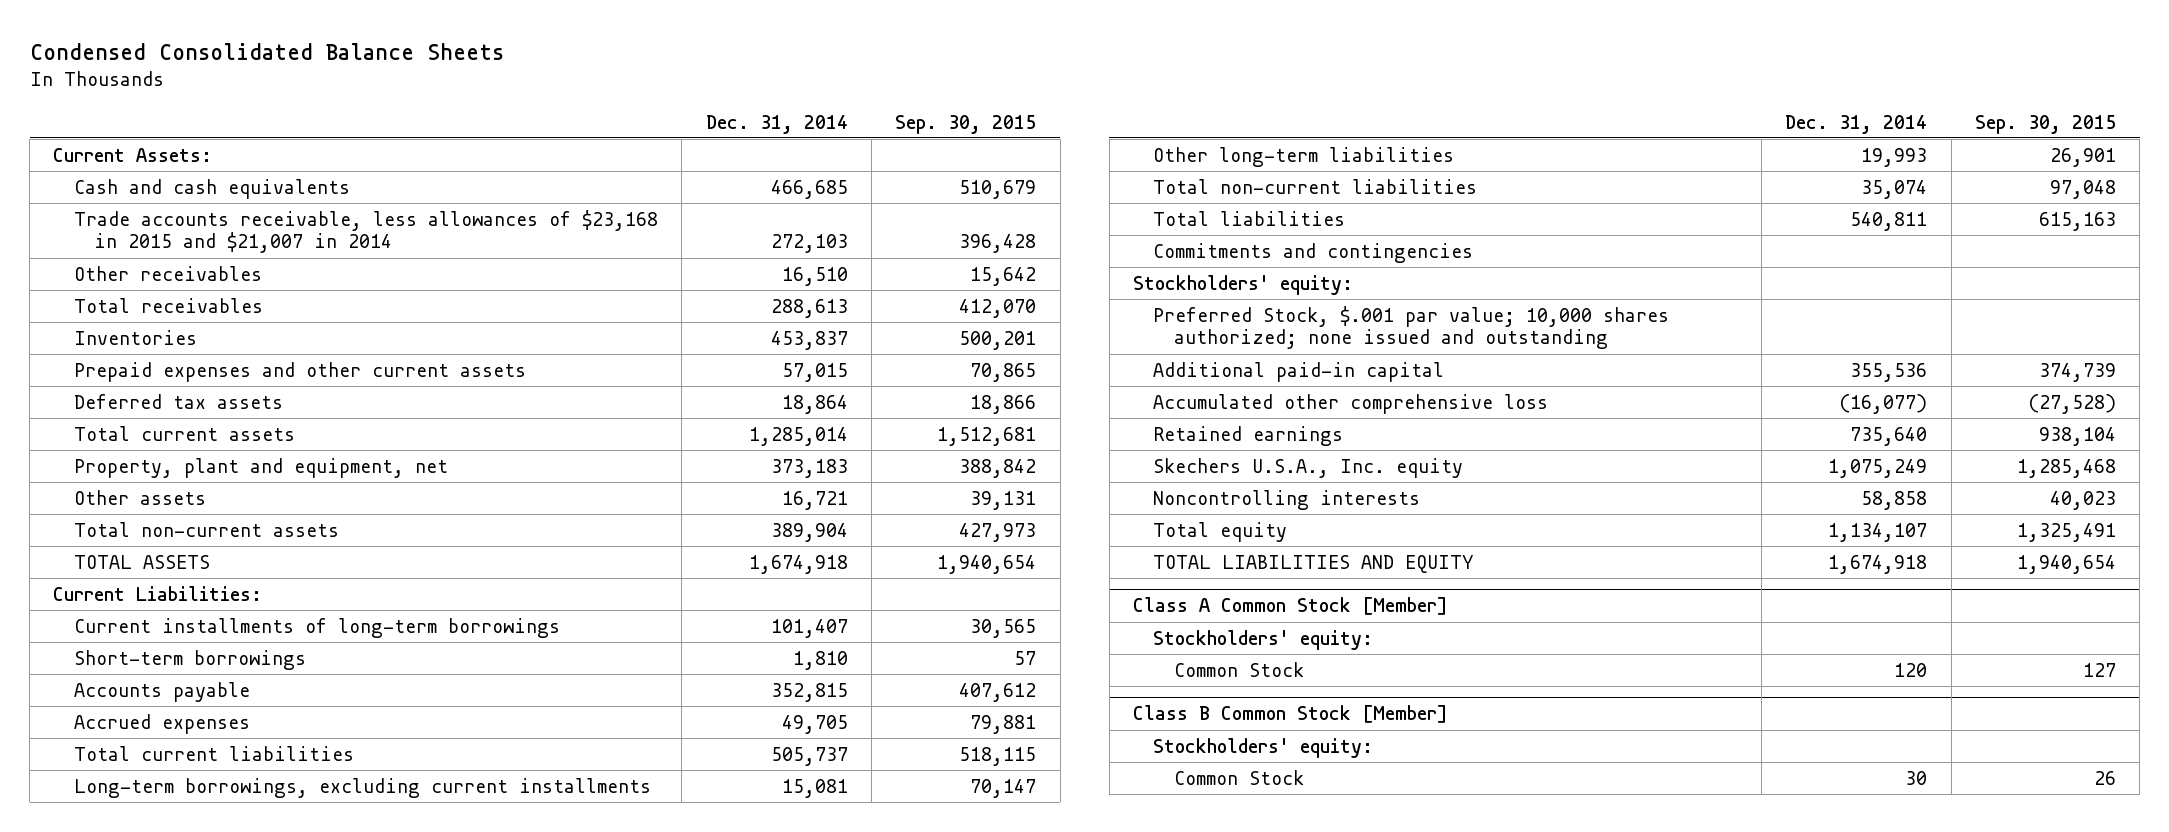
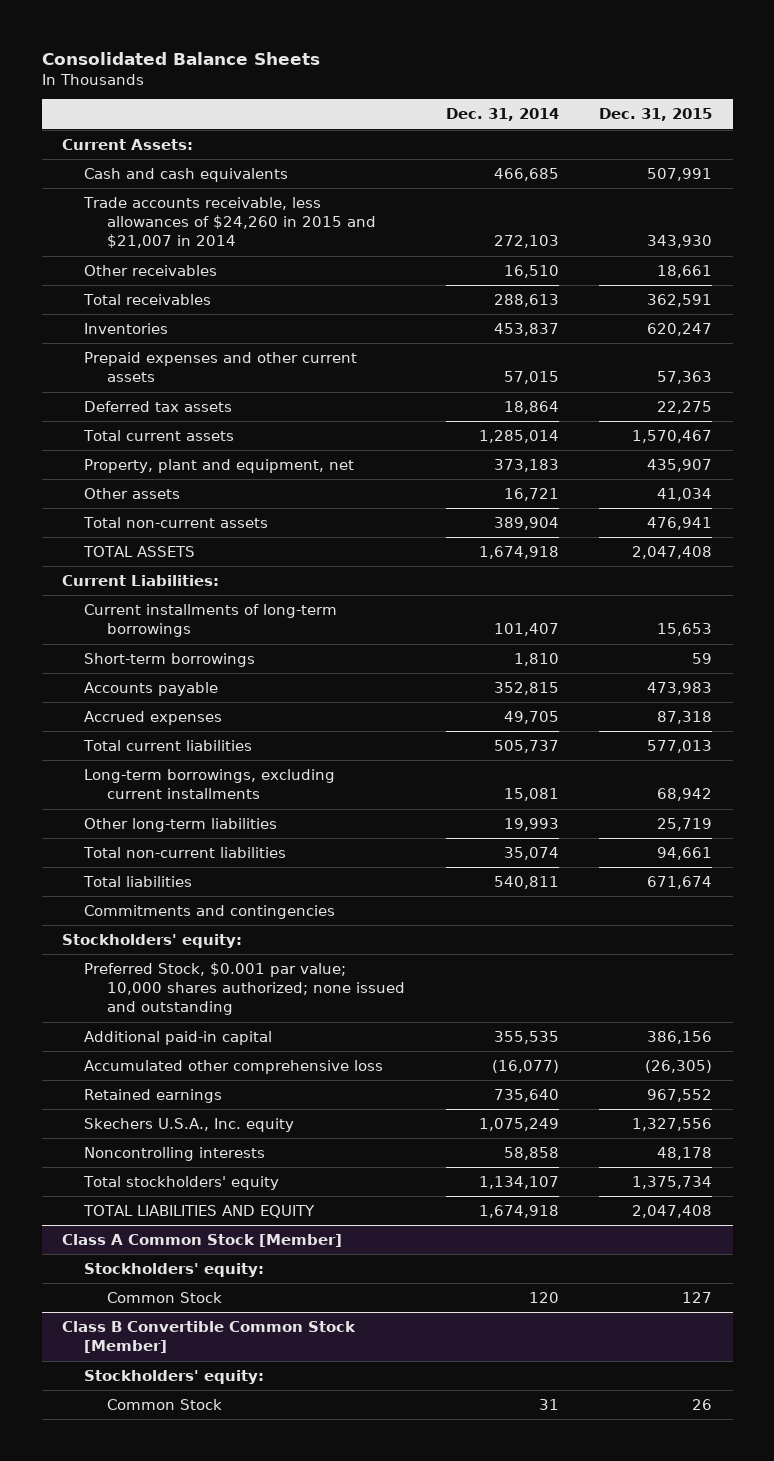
[29,42,504,60] Condensed Consolidated Balance Sheets -> [41,51,320,65] Consolidated Balance Sheets
[895,114,1037,134] Sep. 30, 2015 -> none
none -> [599,108,713,122] Dec. 31, 2015
[73,209,658,254] Trade accounts receivable, less allowances of $23,168 in 2015 and $21,007 in 2014 -> [83,197,376,249] Trade accounts receivable, less allowances of $24,260 in 2015 and $21,007 in 2014
[1153,305,1670,350] Preferred Stock, $.001 par value; 10,000 shares authorized; none issued and outstanding -> [84,962,405,1016] Preferred Stock, $0.001 par value; 10,000 shares authorized; none issued and outstanding
[1850,362,1928,382] 355,536 -> [493,1031,559,1045] 355,535
[1153,521,1288,542] Total equity -> [83,1176,280,1191] Total stockholders' equity
[1133,705,1449,724] Class B Common Stock [Member] -> [61,1321,356,1354] Class B Convertible Common Stock [Member]
[1905,770,1928,785] 30 -> [538,1399,559,1411] 31

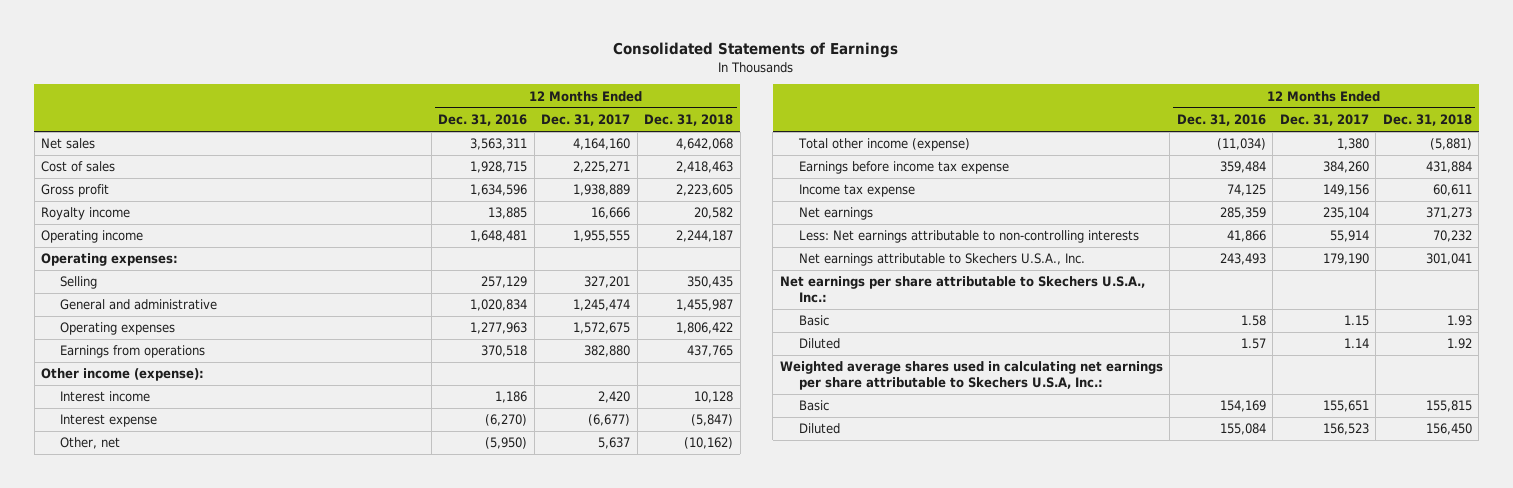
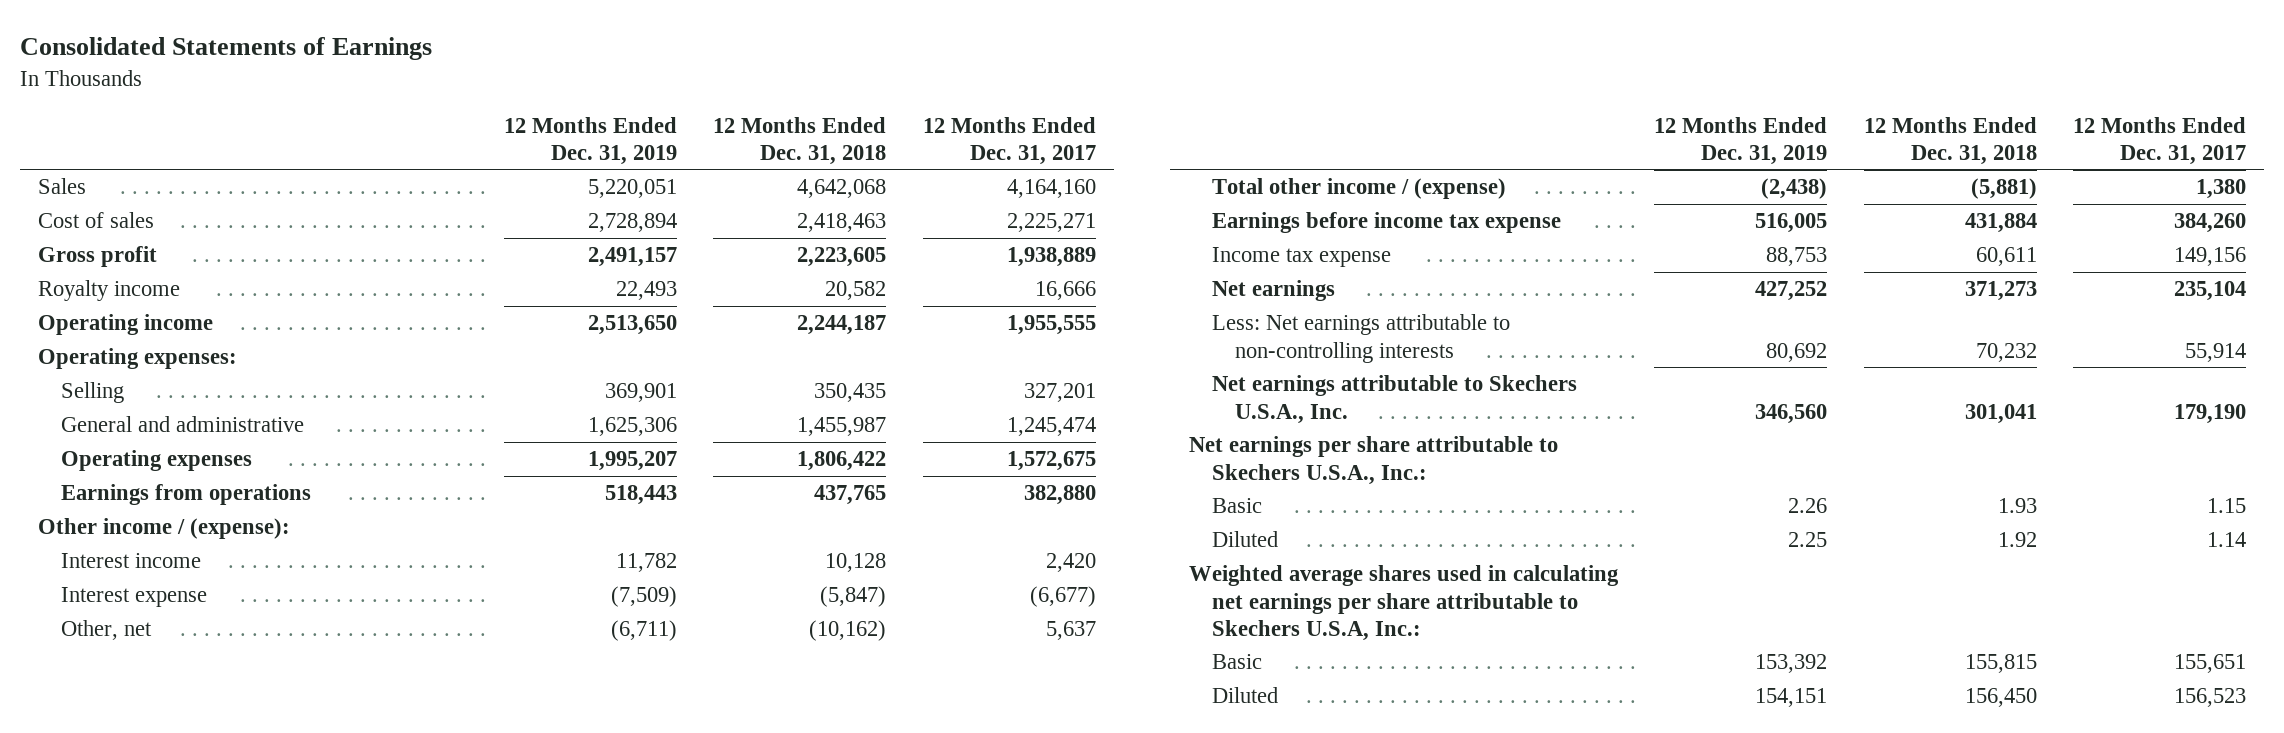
[438,114,528,127] Dec. 31, 2016 -> none
none -> [503,116,677,165] 12 Months Ended Dec. 31, 2019
[41,138,96,150] Net sales -> [38,178,87,195] Sales
[41,368,205,382] Other income (expense): -> [38,518,291,540] Other income / (expense):
[797,138,970,152] Total other income (expense) -> [1211,178,1506,200] Total other income / (expense)

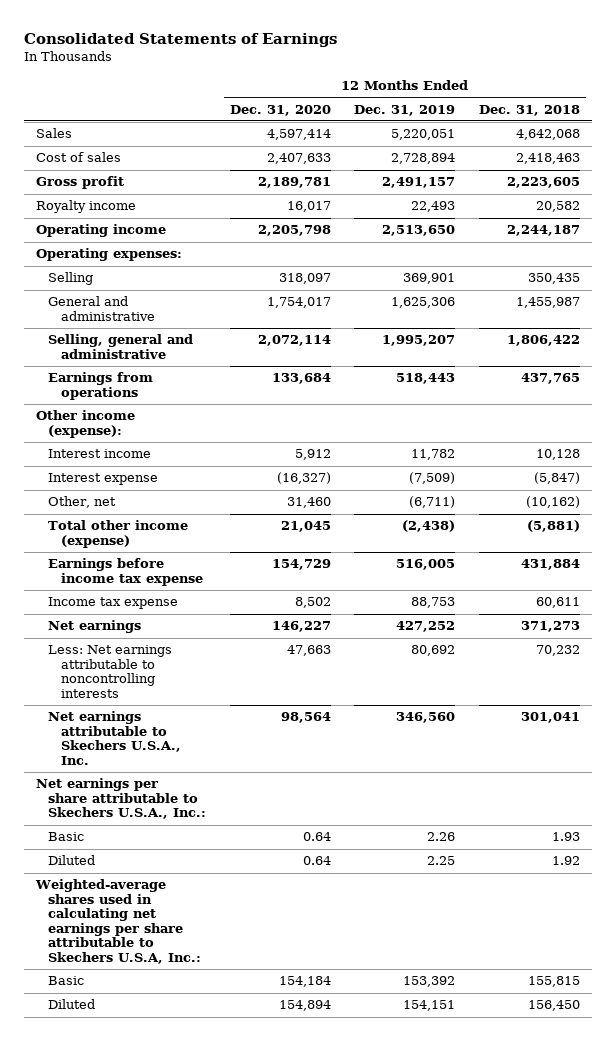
[922,116,1096,165] 12 Months Ended Dec. 31, 2017 -> none
none -> [229,104,331,116] Dec. 31, 2020
[61,450,253,472] Operating expenses -> [48,334,194,359] Selling, general and administrative
[38,518,291,540] Other income / (expense): -> [36,410,136,438] Other income (expense):
[1211,178,1506,200] Total other income / (expense) -> [48,520,189,548] Total other income (expense)
[1211,314,1510,363] Less: Net earnings attributable to non-controlling interests -> [48,645,173,698] Less: Net earnings attributable to noncontrolling interests
[1188,565,1619,641] Weighted average shares used in calculating net earnings per share attributable to Skechers U.S.A, Inc.: -> [35,879,202,964] Weighted-average shares used in calculating net earnings per share attributable to Skechers U.S.A, Inc.:

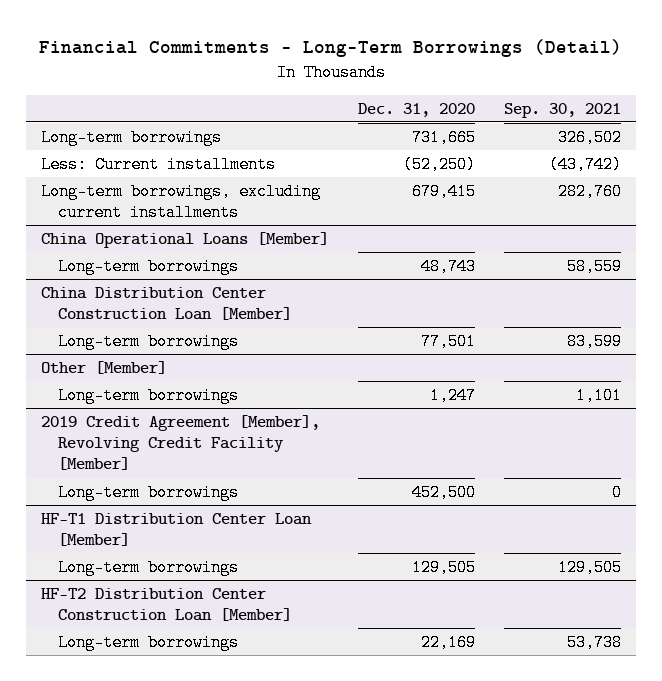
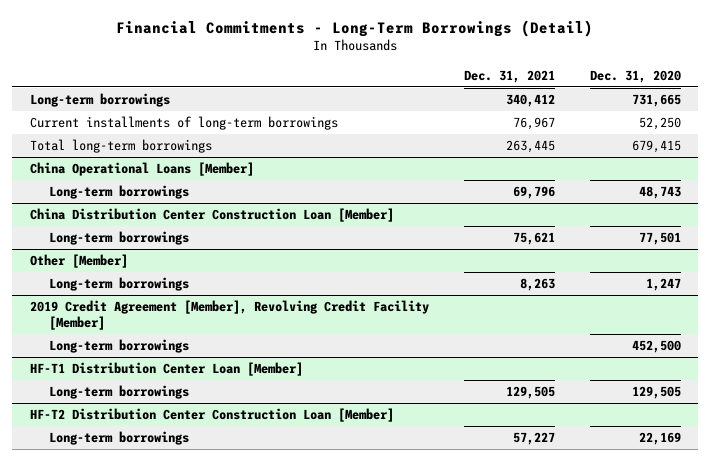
[504,102,622,118] Sep. 30, 2021 -> none
none -> [463,69,555,83] Dec. 31, 2021
[40,155,276,173] Less: Current installments -> [29,116,338,131] Current installments of long-term borrowings
[403,155,477,173] (52,250) -> [638,117,681,131] 52,250
[40,182,321,222] Long-term borrowings, excluding current installments -> [29,139,212,154] Total long-term borrowings

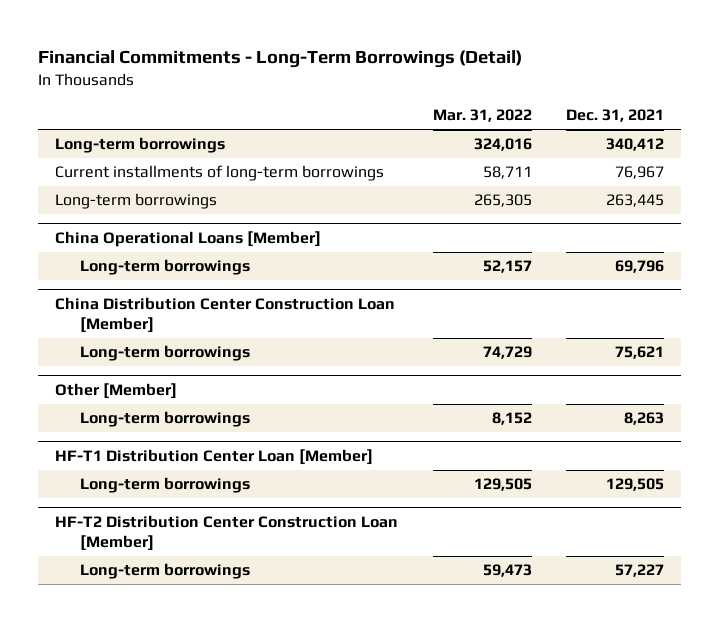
[589,69,681,83] Dec. 31, 2020 -> none
none -> [432,109,532,123] Mar. 31, 2022
[29,139,212,154] Total long-term borrowings -> [55,193,218,210] Long-term borrowings
[29,300,429,330] 2019 Credit Agreement [Member], Revolving Credit Facility [Member] -> none
[49,339,190,354] Long-term borrowings -> none

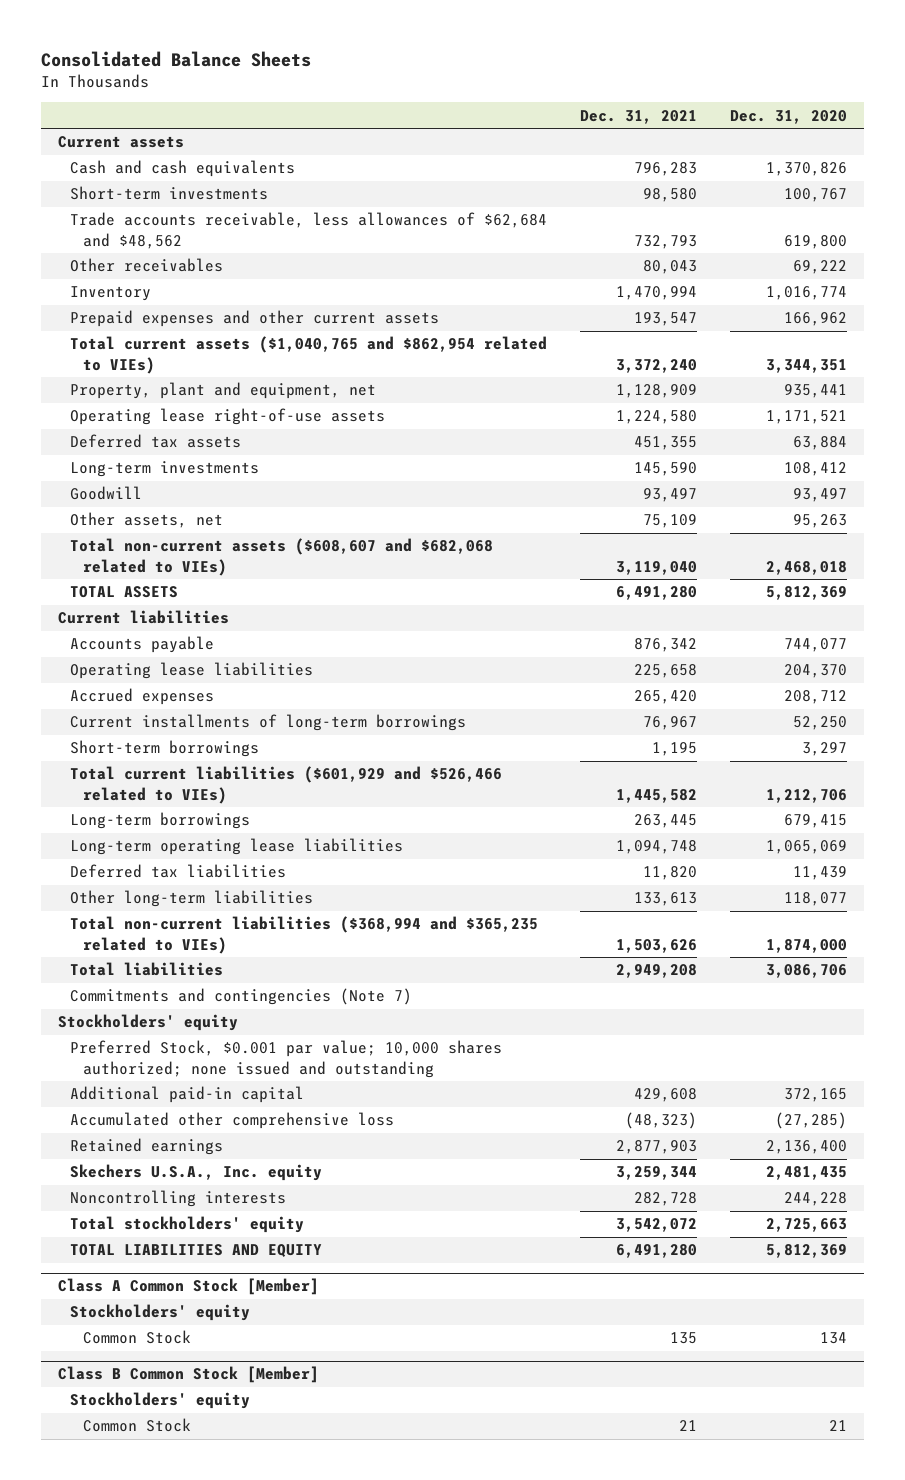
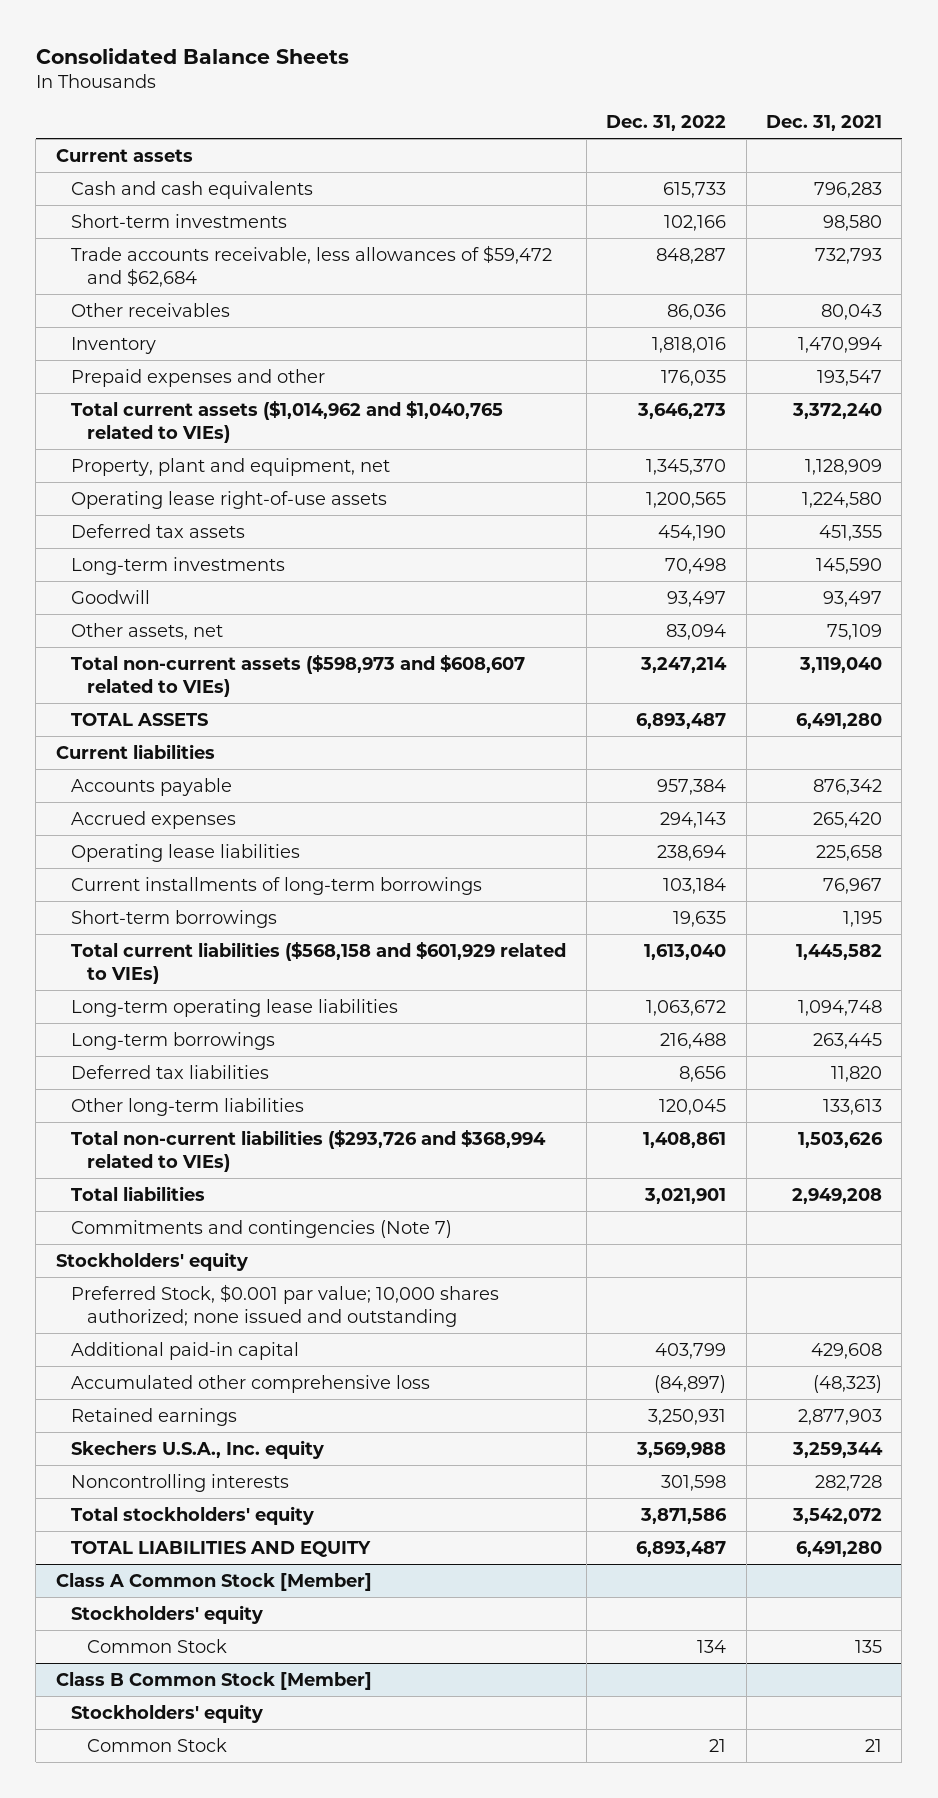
[730,109,848,124] Dec. 31, 2020 -> none
none -> [606,115,727,132] Dec. 31, 2022
[70,212,548,249] Trade accounts receivable, less allowances of $62,684 and $48,562 -> [71,244,553,287] Trade accounts receivable, less allowances of $59,472 and $62,684
[70,310,440,328] Prepaid expenses and other current assets -> [71,368,326,387] Prepaid expenses and other
[70,336,548,374] Total current assets ($1,040,765 and $862,954 related to VIEs) -> [71,400,504,443] Total current assets ($1,014,962 and $1,040,765 related to VIEs)
[70,538,494,576] Total non-current assets ($608,607 and $682,068 related to VIEs) -> [71,654,526,697] Total non-current assets ($598,973 and $608,607 related to VIEs)
[70,662,314,680] Operating lease liabilities -> [71,843,301,862] Operating lease liabilities
[70,766,503,804] Total current liabilities ($601,929 and $526,466 related to VIEs) -> [71,941,567,984] Total current liabilities ($568,158 and $601,929 related to VIEs)
[70,812,251,830] Long-term borrowings -> [71,1031,276,1050] Long-term borrowings
[70,916,539,954] Total non-current liabilities ($368,994 and $365,235 related to VIEs) -> [71,1129,547,1172] Total non-current liabilities ($293,726 and $368,994 related to VIEs)

